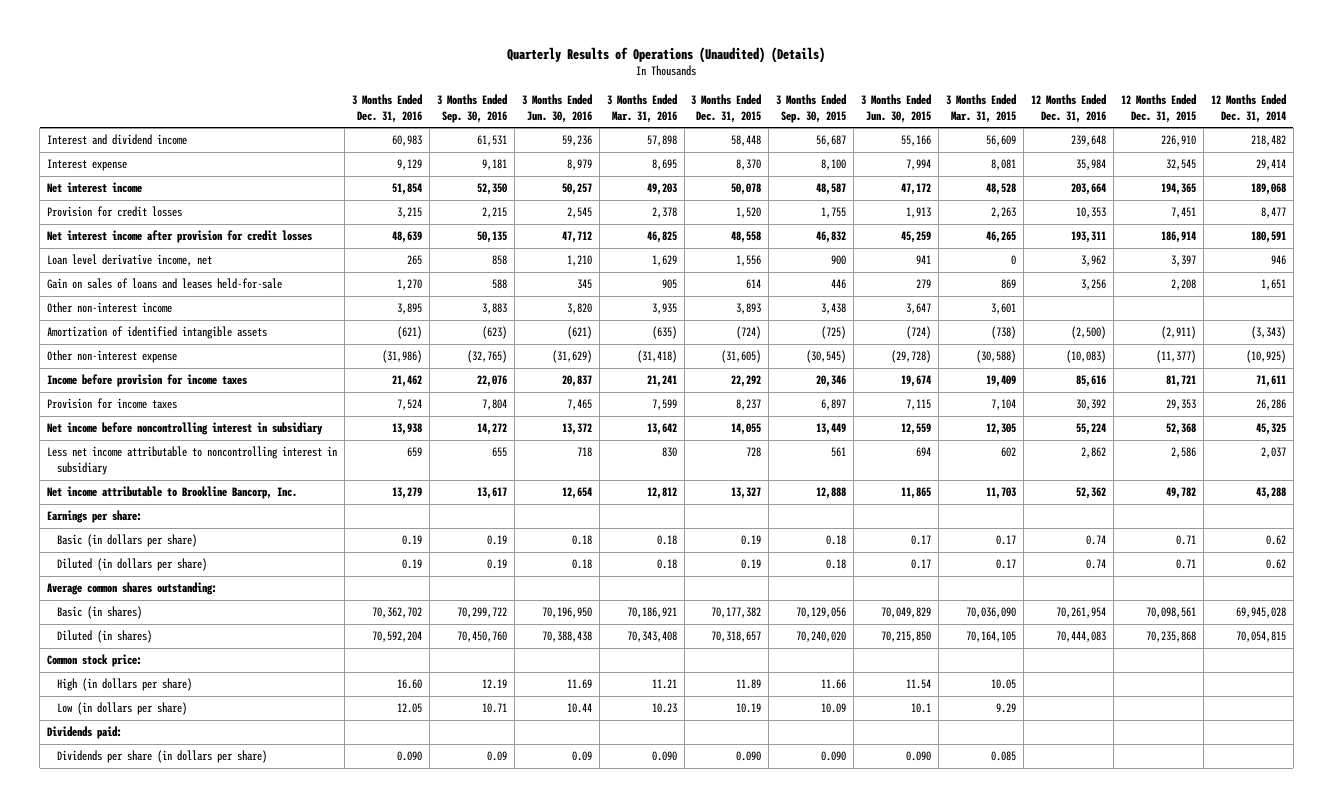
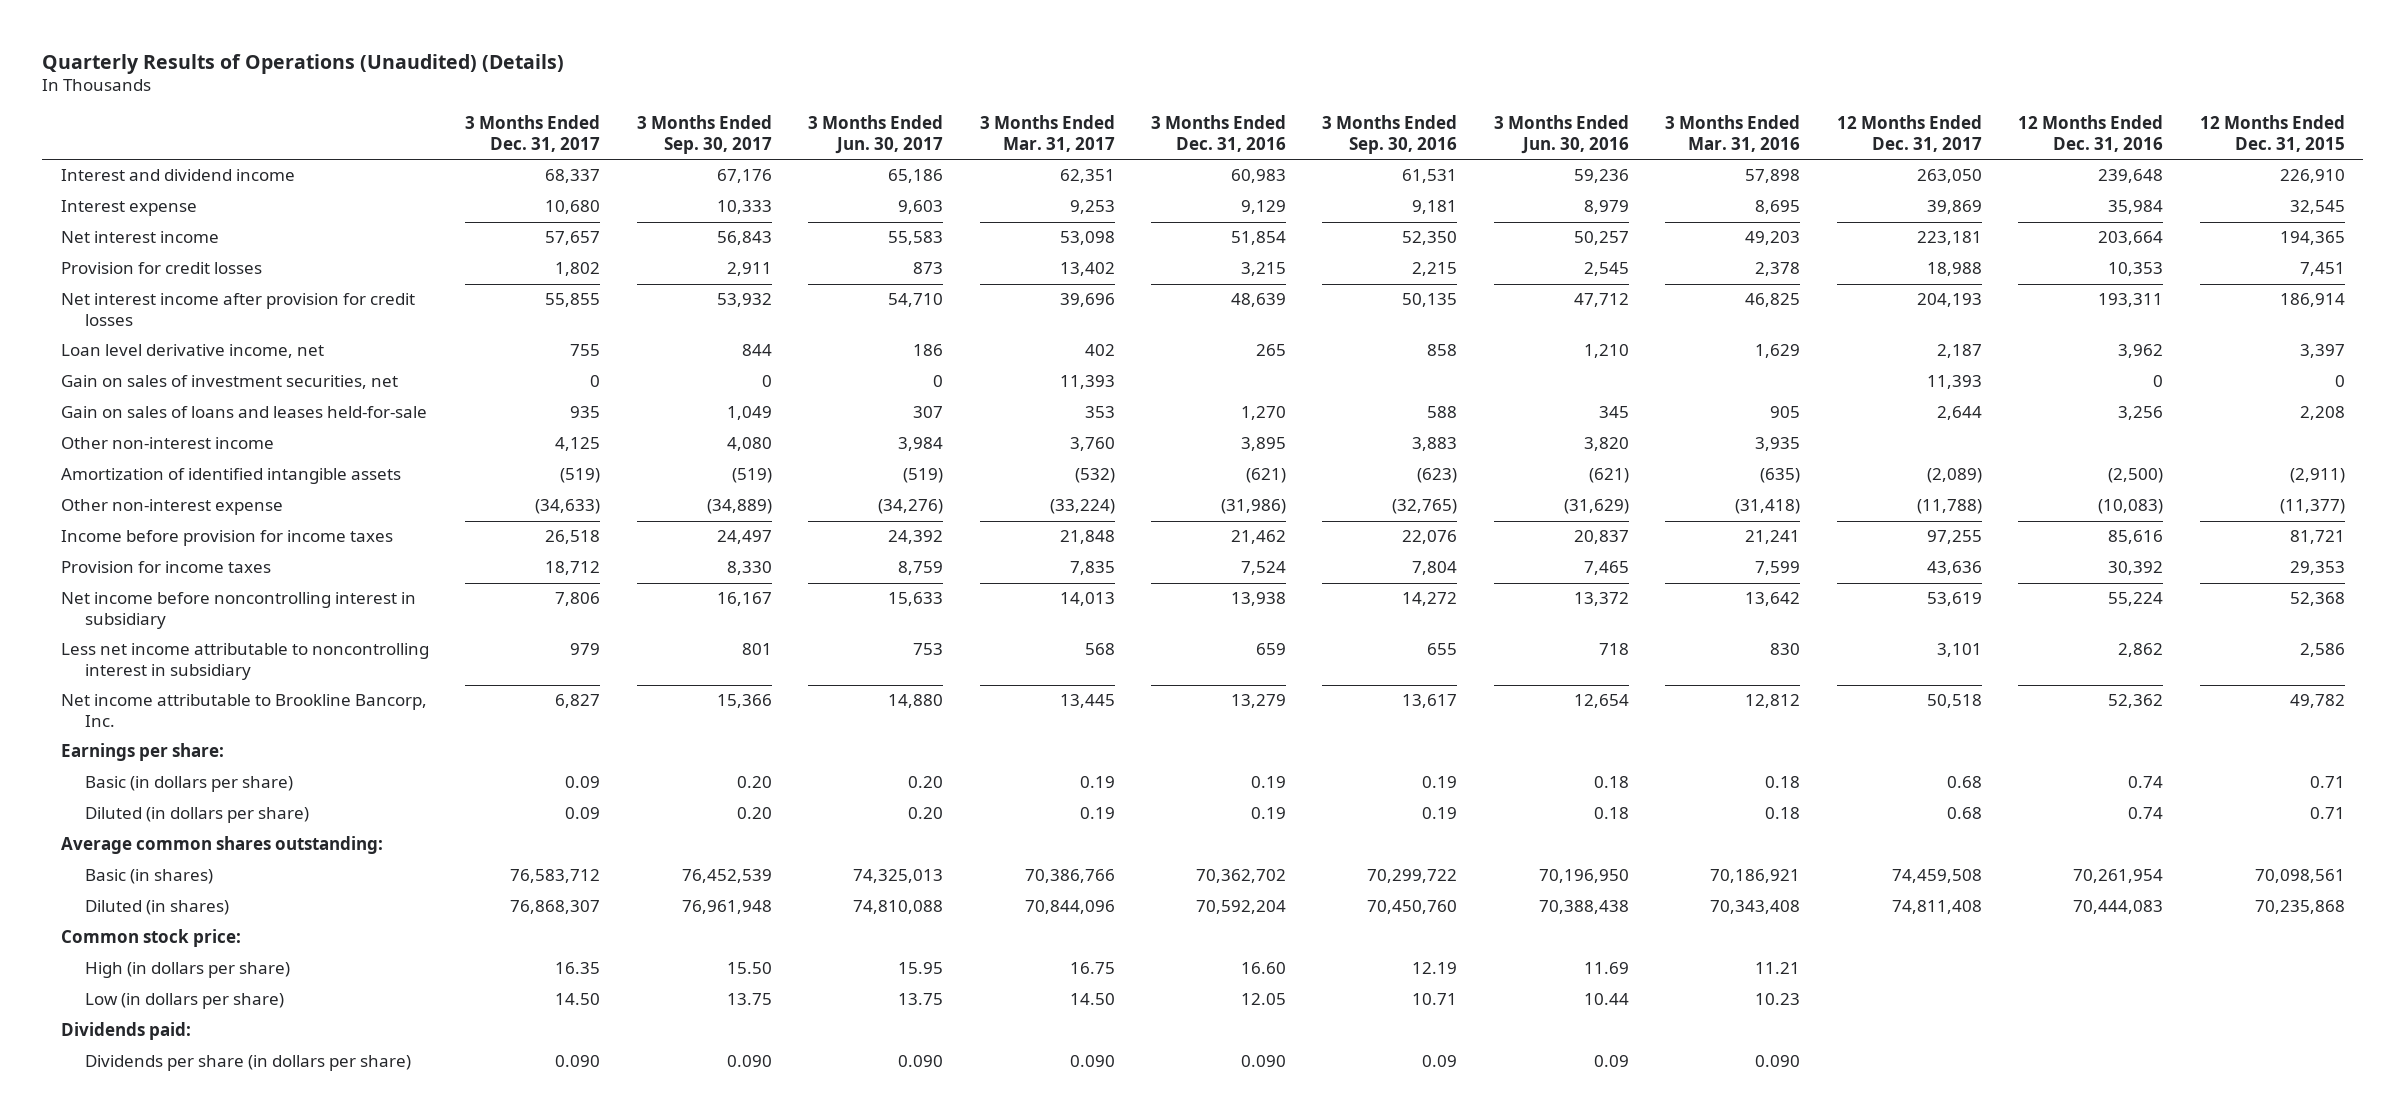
[691,93,762,123] 3 Months Ended Dec. 31, 2015 -> none
[776,93,847,123] 3 Months Ended Sep. 30, 2015 -> none
[861,93,932,123] 3 Months Ended Jun. 30, 2015 -> none
[946,93,1017,123] 3 Months Ended Mar. 31, 2015 -> none
[1210,93,1286,123] 12 Months Ended Dec. 31, 2014 -> none
none -> [465,115,601,153] 3 Months Ended Dec. 31, 2017
none -> [636,115,772,155] 3 Months Ended Sep. 30, 2017
none -> [808,115,944,155] 3 Months Ended Jun. 30, 2017
none -> [979,115,1115,153] 3 Months Ended Mar. 31, 2017
none -> [1836,115,1982,153] 12 Months Ended Dec. 31, 2017
none -> [60,375,398,390] Gain on sales of investment securities, net

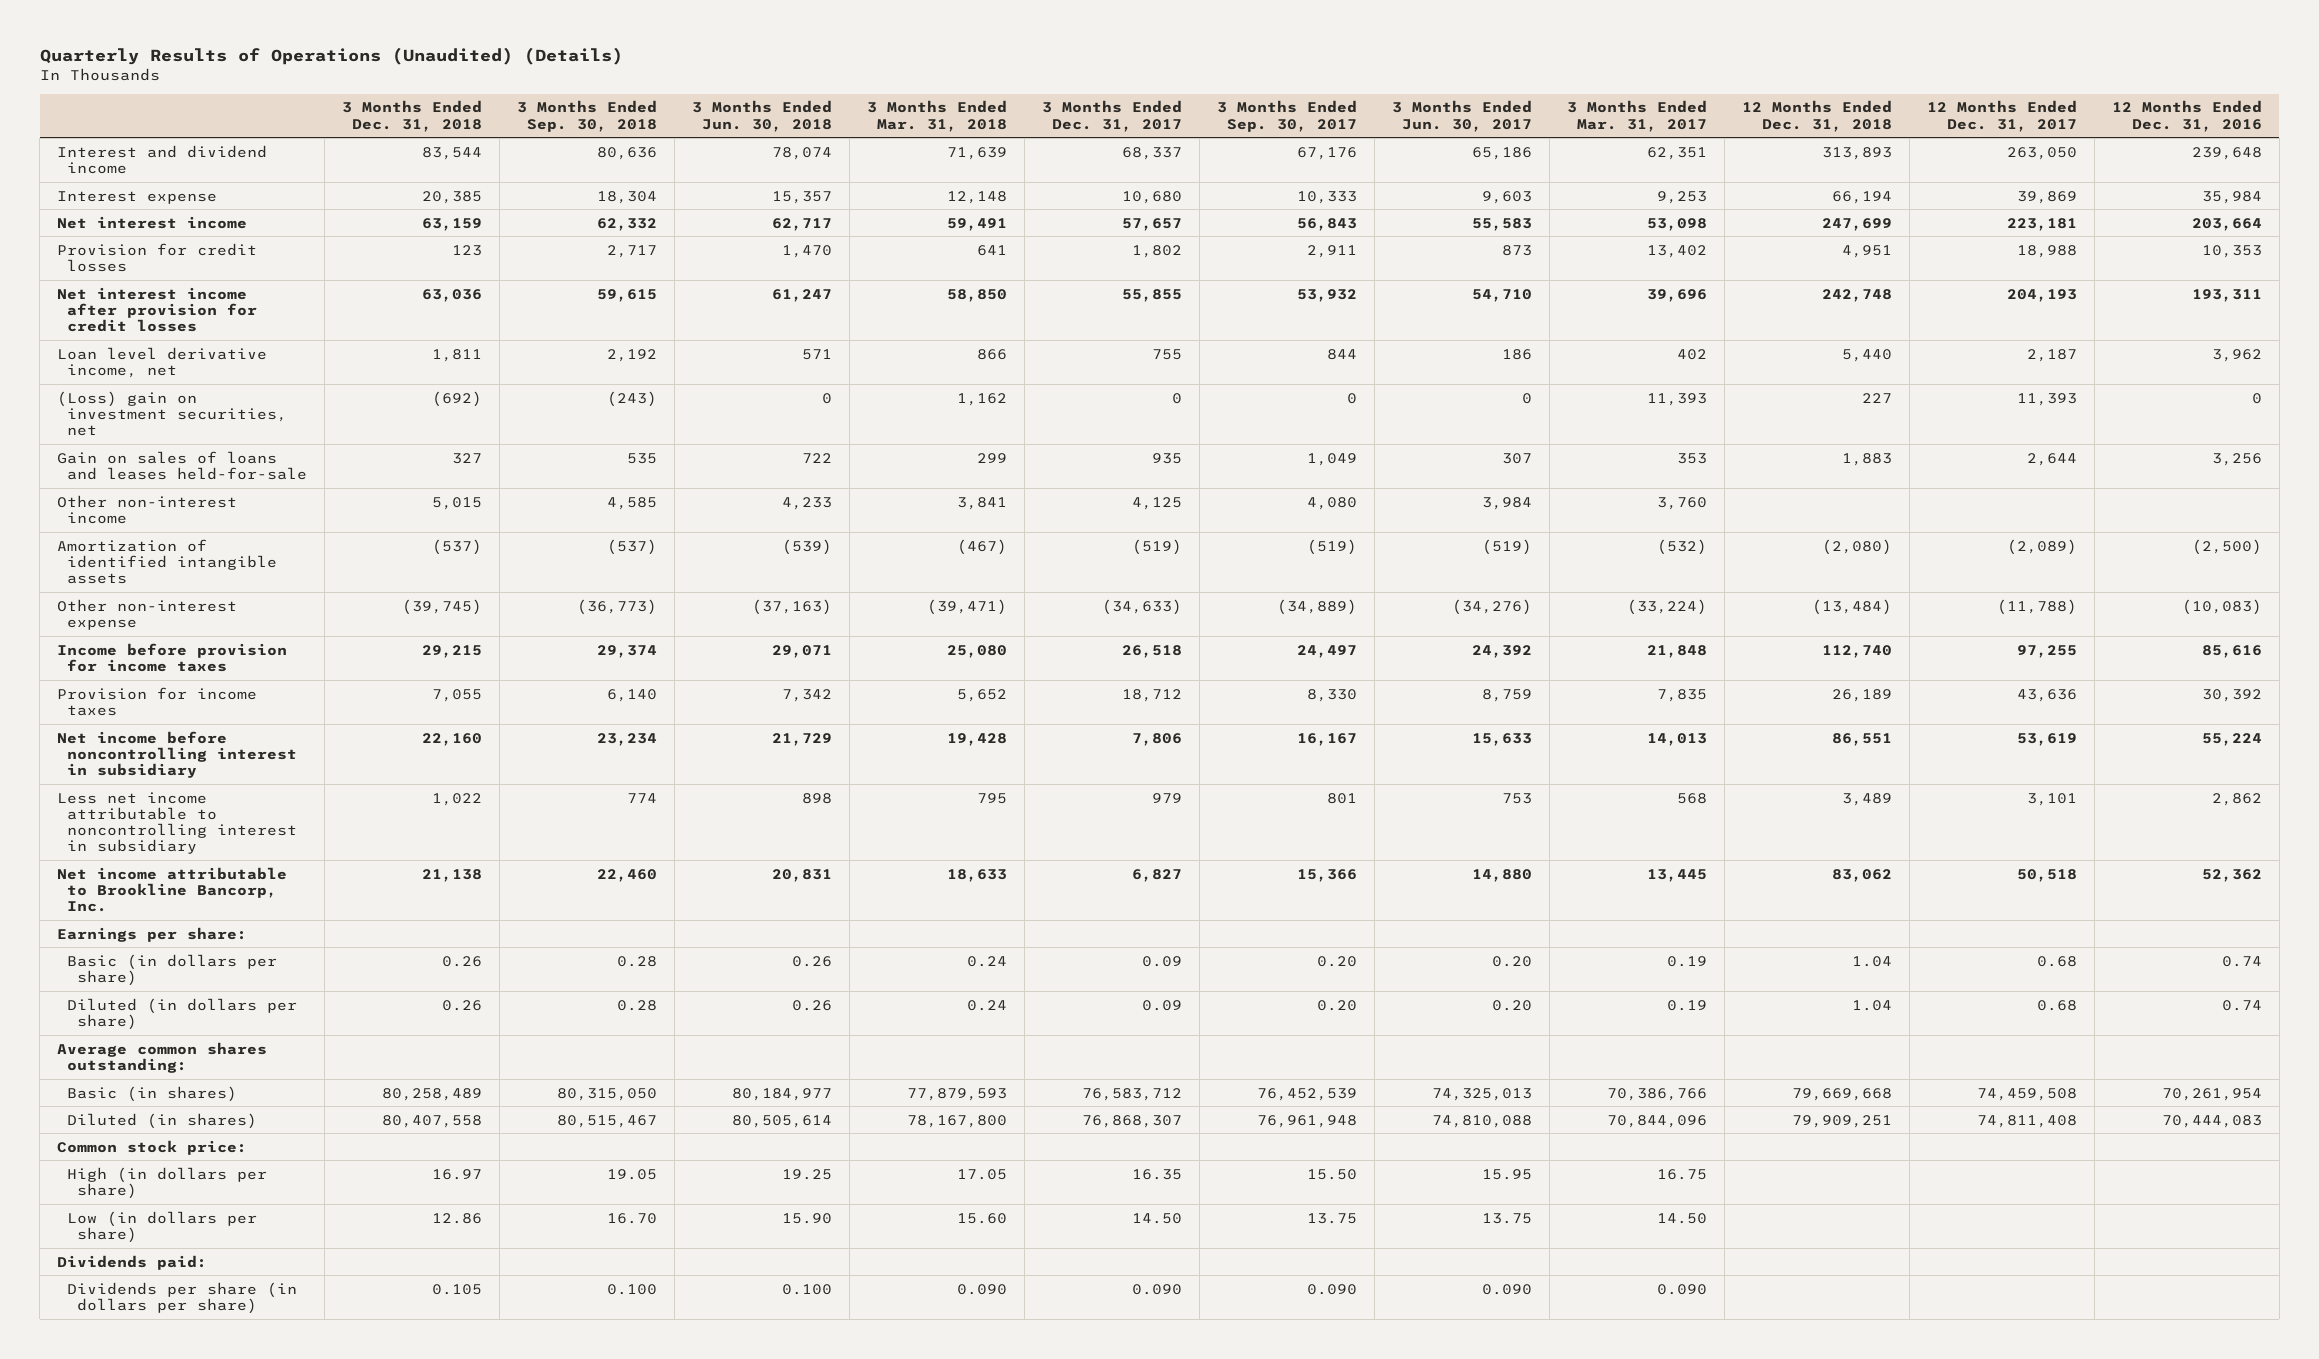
[1151,115,1287,153] 3 Months Ended Dec. 31, 2016 -> none
[1322,115,1458,155] 3 Months Ended Sep. 30, 2016 -> none
[1493,115,1629,155] 3 Months Ended Jun. 30, 2016 -> none
[1665,115,1801,153] 3 Months Ended Mar. 31, 2016 -> none
[2199,115,2345,153] 12 Months Ended Dec. 31, 2015 -> none
none -> [342,100,483,132] 3 Months Ended Dec. 31, 2018
none -> [516,100,657,132] 3 Months Ended Sep. 30, 2018
none -> [691,100,832,132] 3 Months Ended Jun. 30, 2018
none -> [866,100,1007,132] 3 Months Ended Mar. 31, 2018
none -> [1741,100,1892,132] 12 Months Ended Dec. 31, 2018
[60,375,398,390] Gain on sales of investment securities, net -> [56,390,288,437] (Loss) gain on investment securities, net

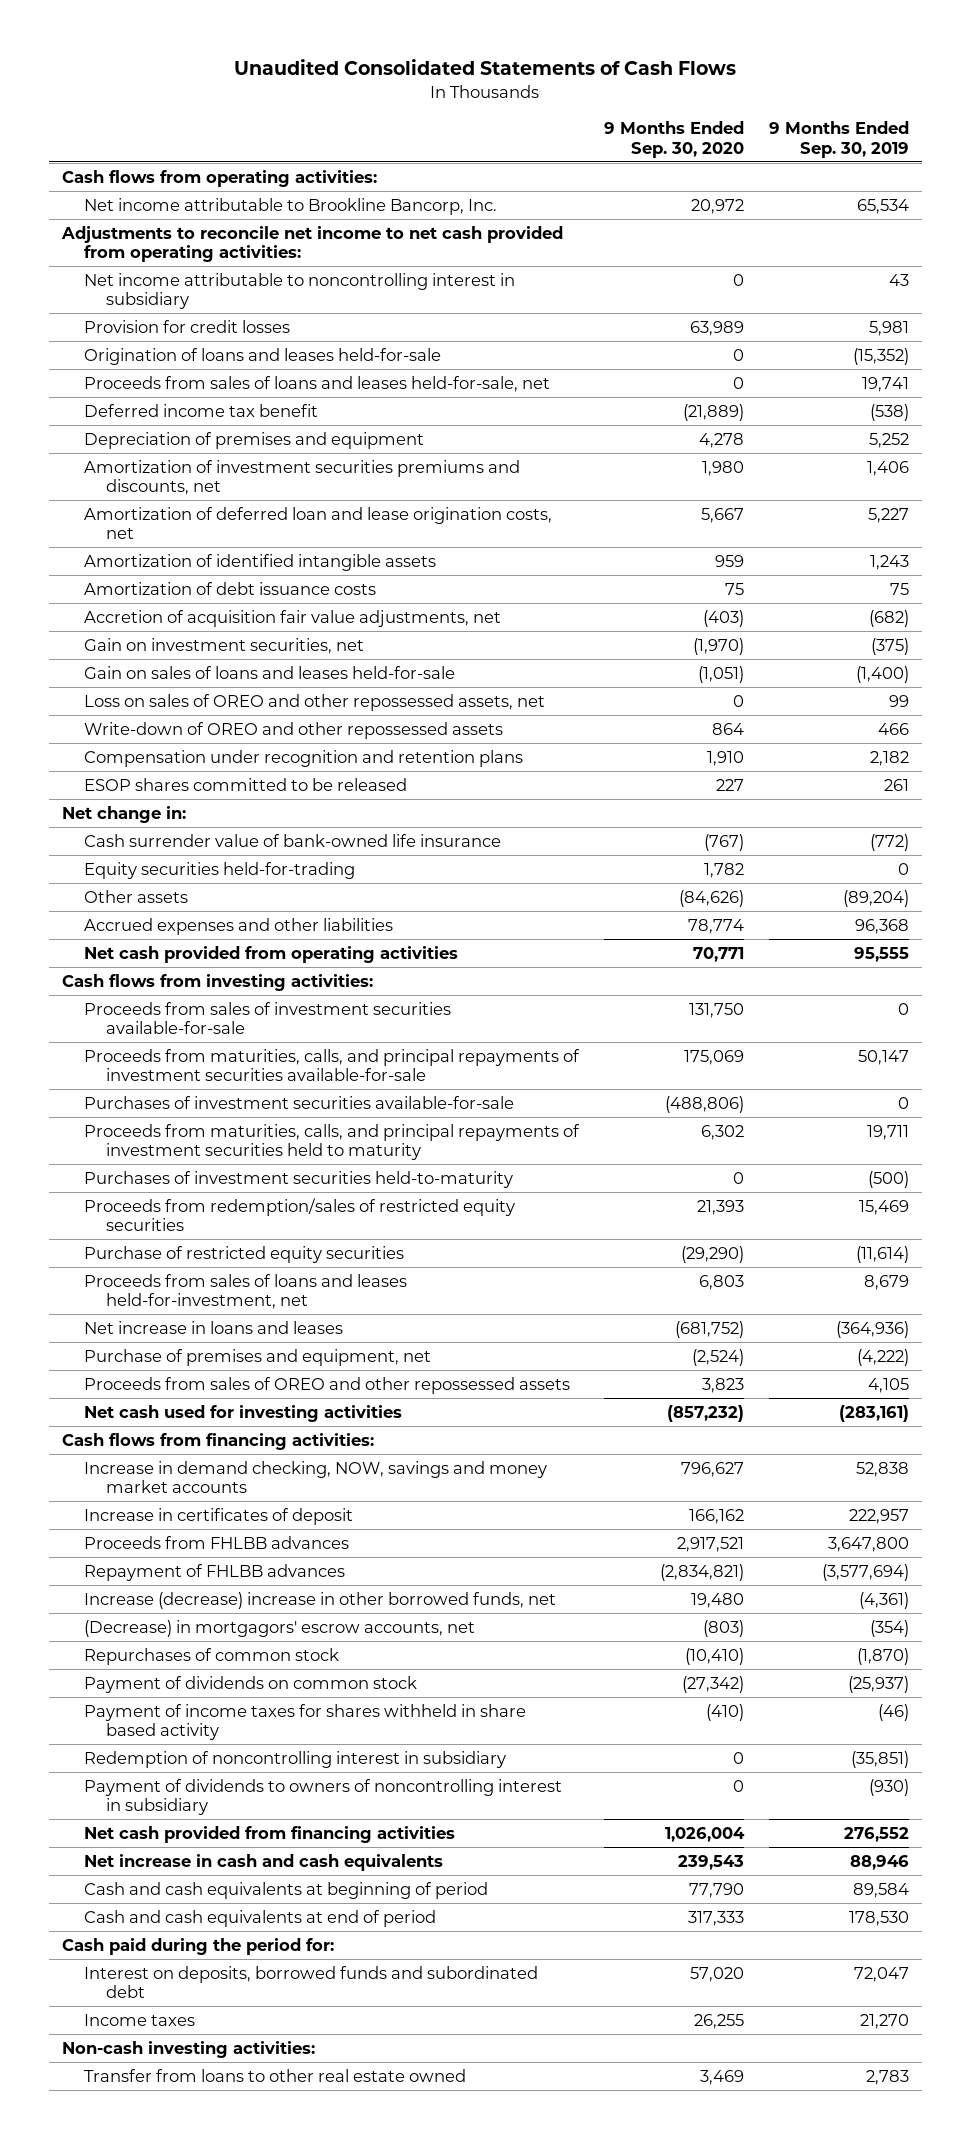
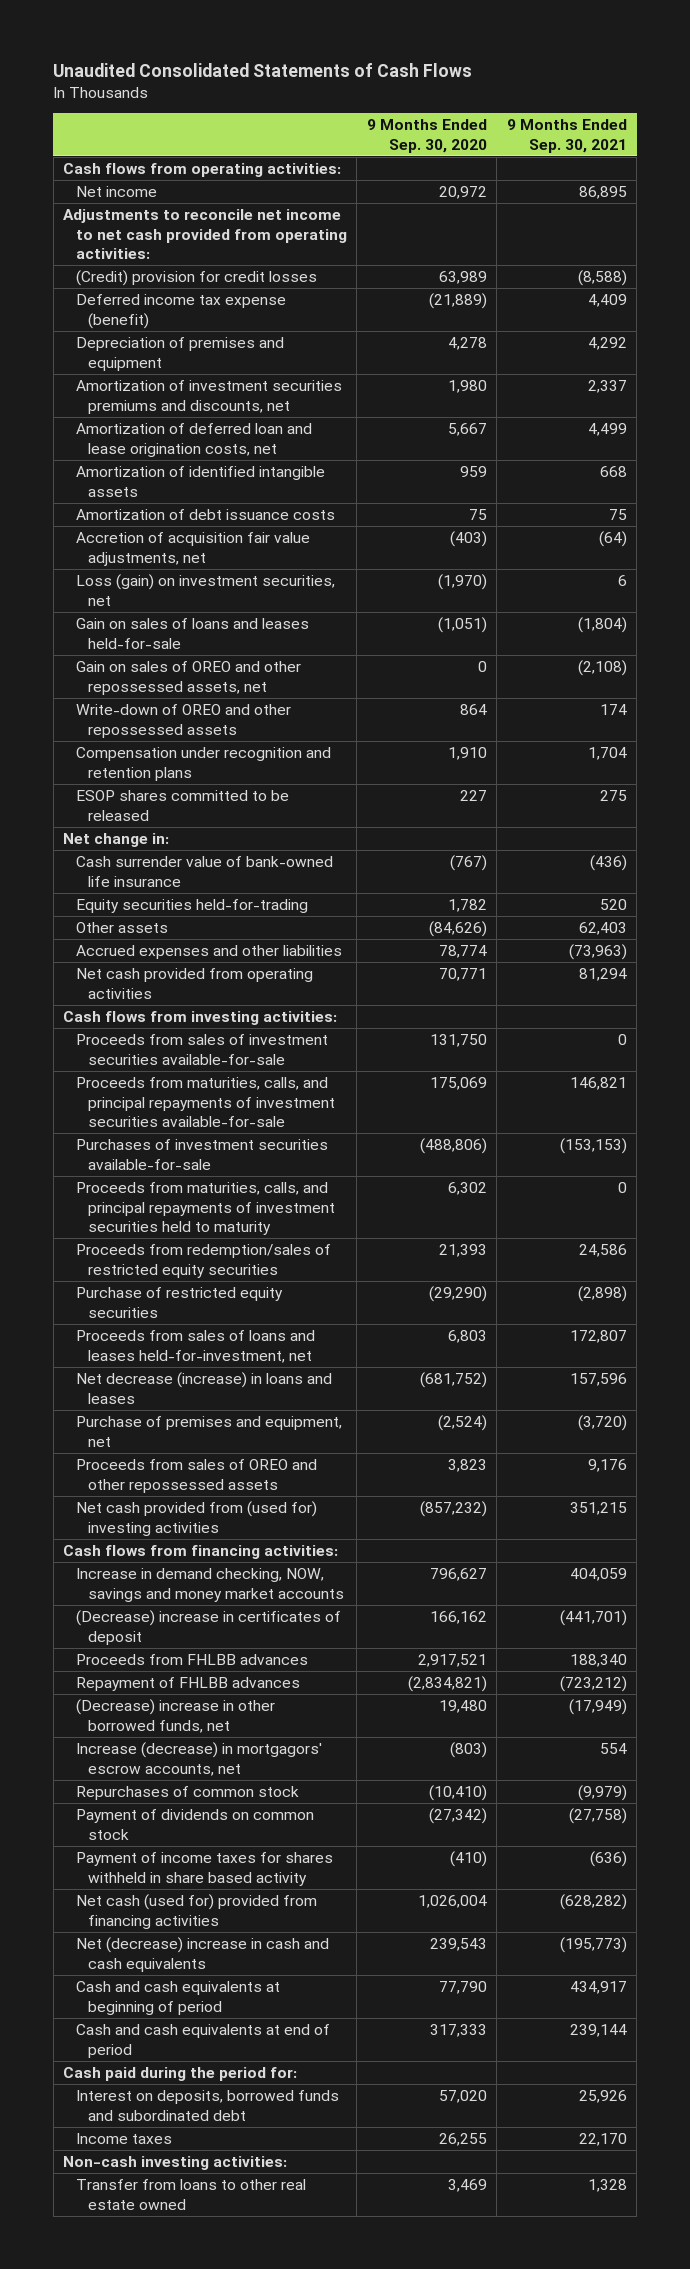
[769,121,910,158] 9 Months Ended Sep. 30, 2019 -> none
none -> [506,119,627,153] 9 Months Ended Sep. 30, 2021
[83,197,497,215] Net income attributable to Brookline Bancorp, Inc. -> [75,186,157,198] Net income
[83,272,515,310] Net income attributable to noncontrolling interest in subsidiary -> none
[83,347,441,365] Origination of loans and leases held-for-sale -> none
[83,375,550,392] Proceeds from sales of loans and leases held-for-sale, net -> none
[83,319,290,333] Provision for credit losses -> [75,270,317,287] (Credit) provision for credit losses
[83,403,318,417] Deferred income tax benefit -> [75,294,286,329] Deferred income tax expense (benefit)
[83,637,364,654] Gain on investment securities, net -> [75,574,335,606] Loss (gain) on investment securities, net
[83,693,545,711] Loss on sales of OREO and other repossessed assets, net -> [75,661,301,695] Gain on sales of OREO and other repossessed assets, net
[83,1170,513,1188] Purchases of investment securities held-to-maturity -> none
[83,1320,343,1334] Net increase in loans and leases -> [75,1372,332,1404] Net decrease (increase) in loans and leases
[83,1404,402,1422] Net cash used for investing activities -> [75,1501,317,1536] Net cash provided from (used for) investing activities
[83,1507,353,1525] Increase in certificates of deposit -> [75,1610,341,1645] (Decrease) increase in certificates of deposit
[83,1591,556,1609] Increase (decrease) increase in other borrowed funds, net -> [75,1699,275,1733] (Decrease) increase in other borrowed funds, net
[83,1619,475,1637] (Decrease) in mortgagors' escrow accounts, net -> [75,1742,322,1776] Increase (decrease) in mortgagors' escrow accounts, net
[83,1750,506,1768] Redemption of noncontrolling interest in subsidiary -> none
[83,1778,562,1816] Payment of dividends to owners of noncontrolling interest in subsidiary -> none
[83,1825,455,1843] Net cash provided from financing activities -> [75,1894,317,1929] Net cash (used for) provided from financing activities
[83,1853,443,1871] Net increase in cash and cash equivalents -> [75,1937,329,1972] Net (decrease) increase in cash and cash equivalents

